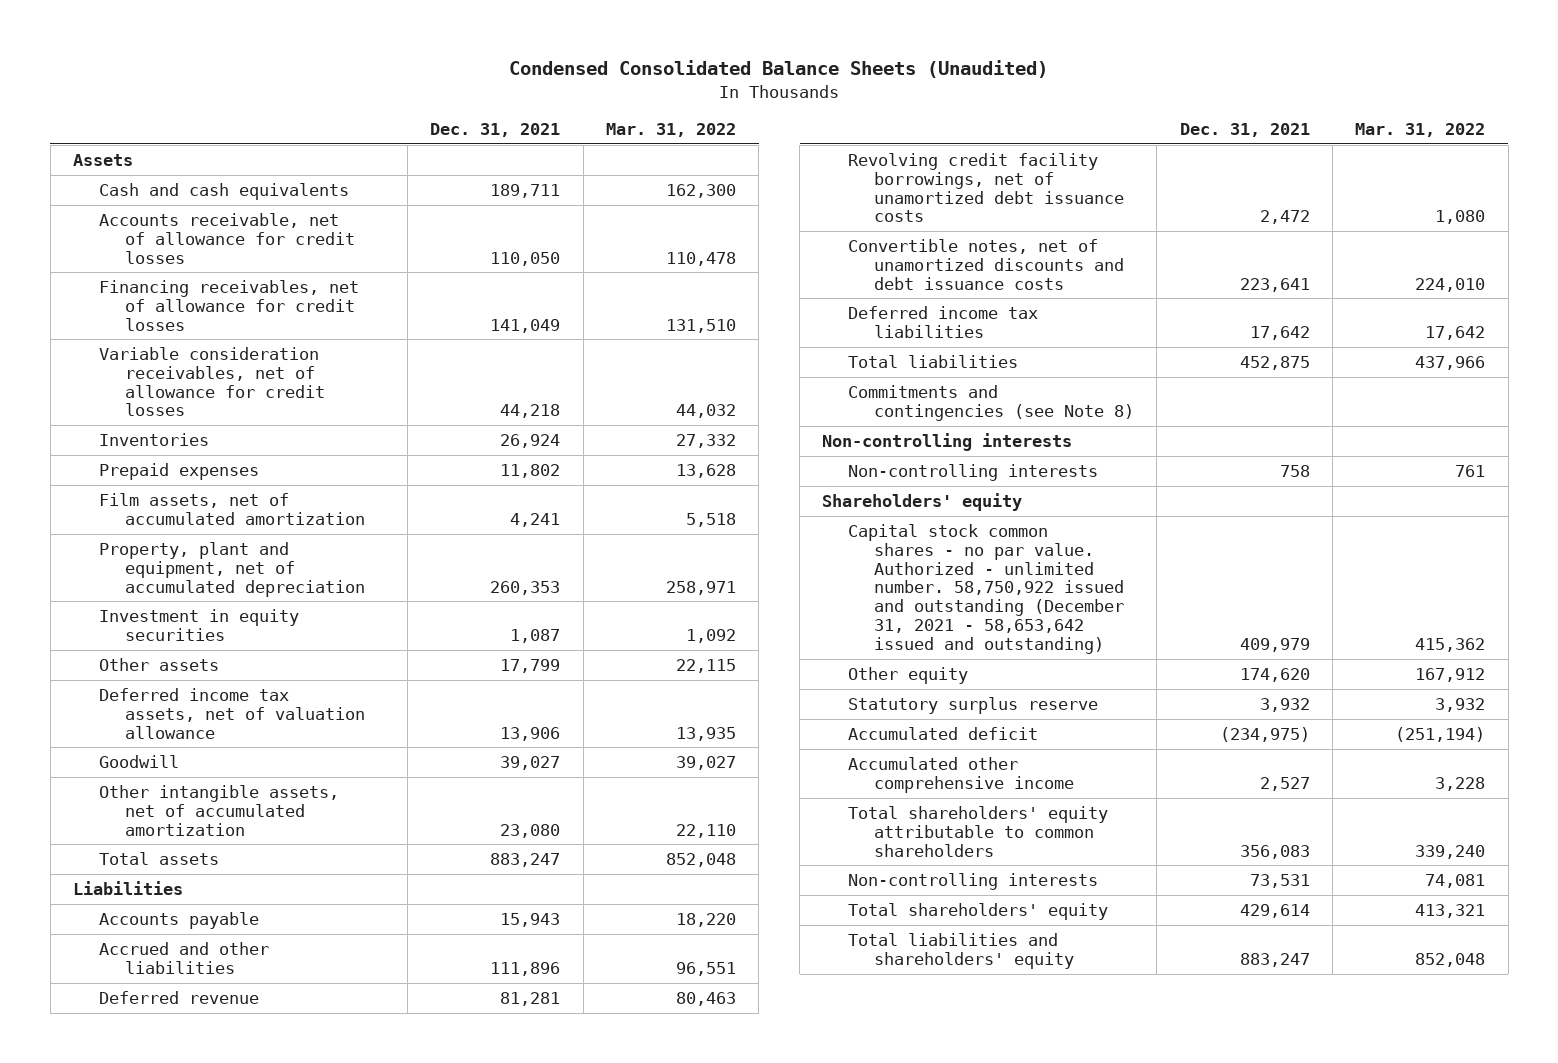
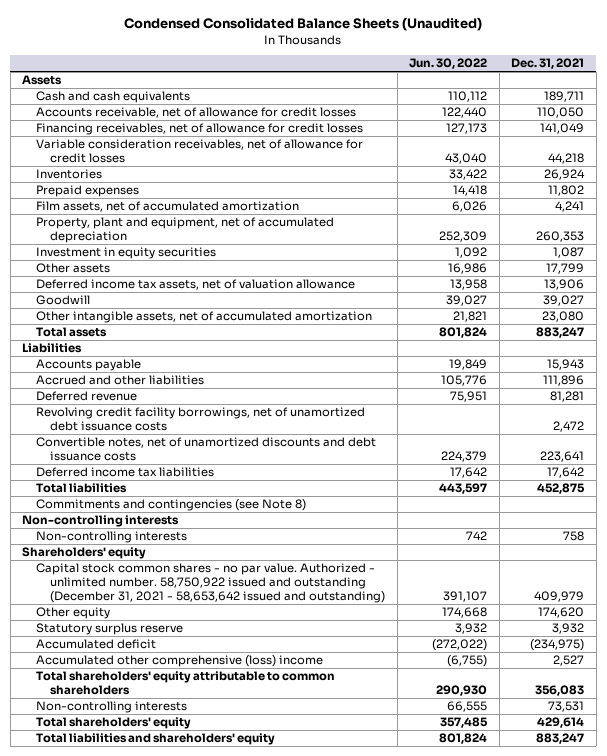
[605,122,736,137] Mar. 31, 2022 -> none
none -> [409,58,488,70] Jun. 30, 2022
[848,756,1075,793] Accumulated other comprehensive income -> [36,655,324,668] Accumulated other comprehensive (loss) income

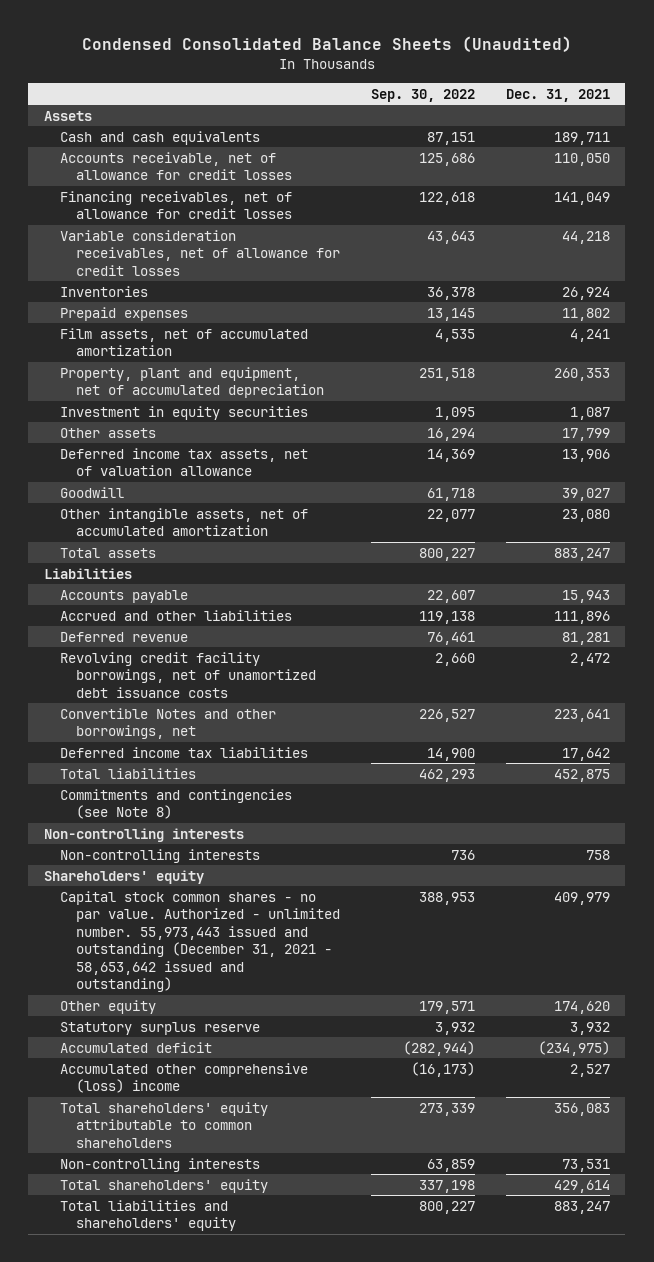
[409,58,488,70] Jun. 30, 2022 -> none
none -> [370,88,475,102] Sep. 30, 2022
[36,437,377,461] Convertible notes, net of unamortized discounts and debt issuance costs -> [59,707,276,740] Convertible Notes and other borrowings, net
[36,563,386,603] Capital stock common shares - no par value. Authorized - unlimited number. 58,750,922 issued and outstanding (December 31, 2021 - 58,653,642 issued and outstanding) -> [59,890,340,993] Capital stock common shares - no par value. Authorized - unlimited number. 55,973,443 issued and outstanding (December 31, 2021 - 58,653,642 issued and outstanding)

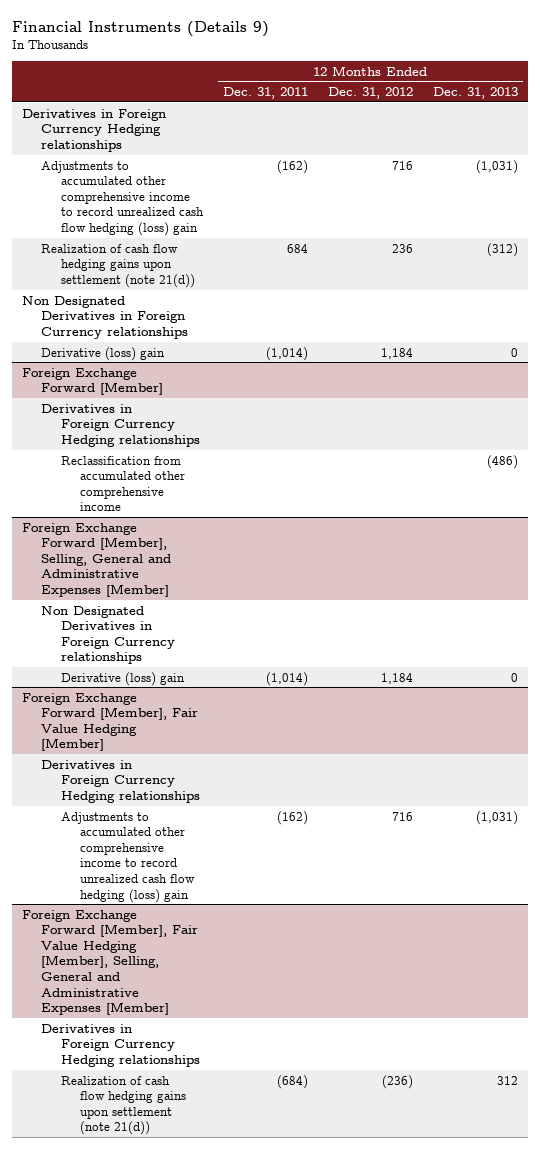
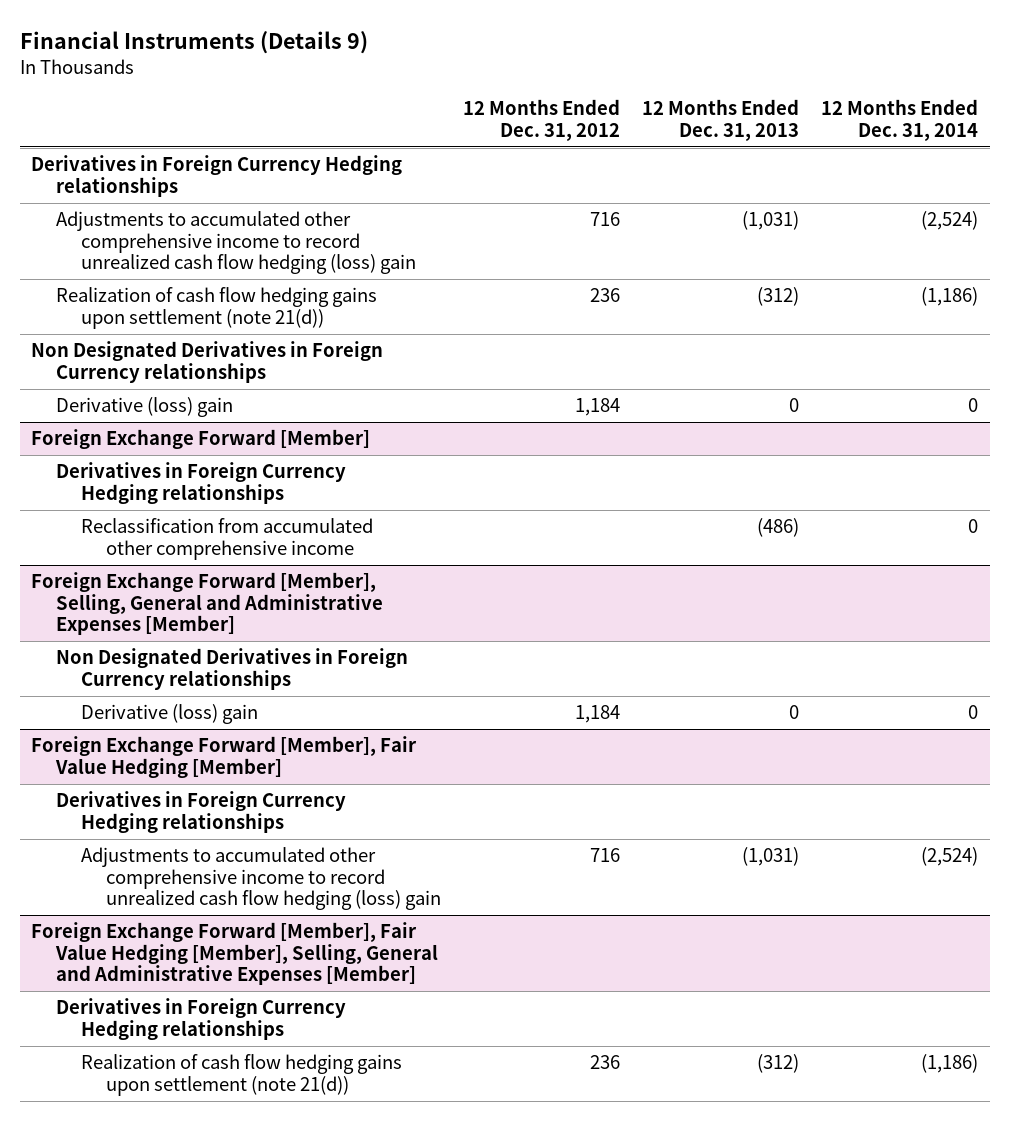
[222,87,308,100] Dec. 31, 2011 -> none
none -> [821,99,979,141] 12 Months Ended Dec. 31, 2014
[381,1074,413,1089] (236) -> [590,1055,621,1070] 236
[496,1075,518,1085] 312 -> [757,1054,800,1074] (312)

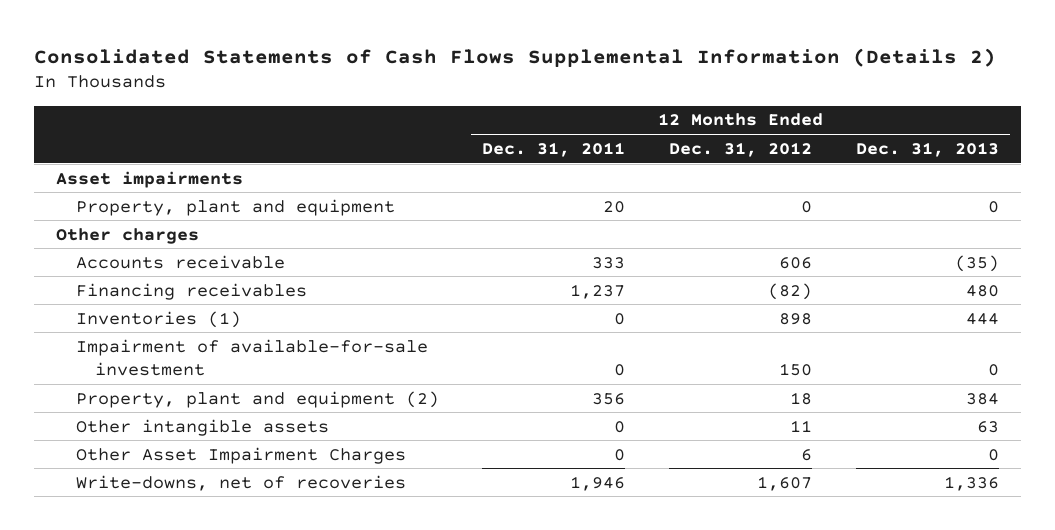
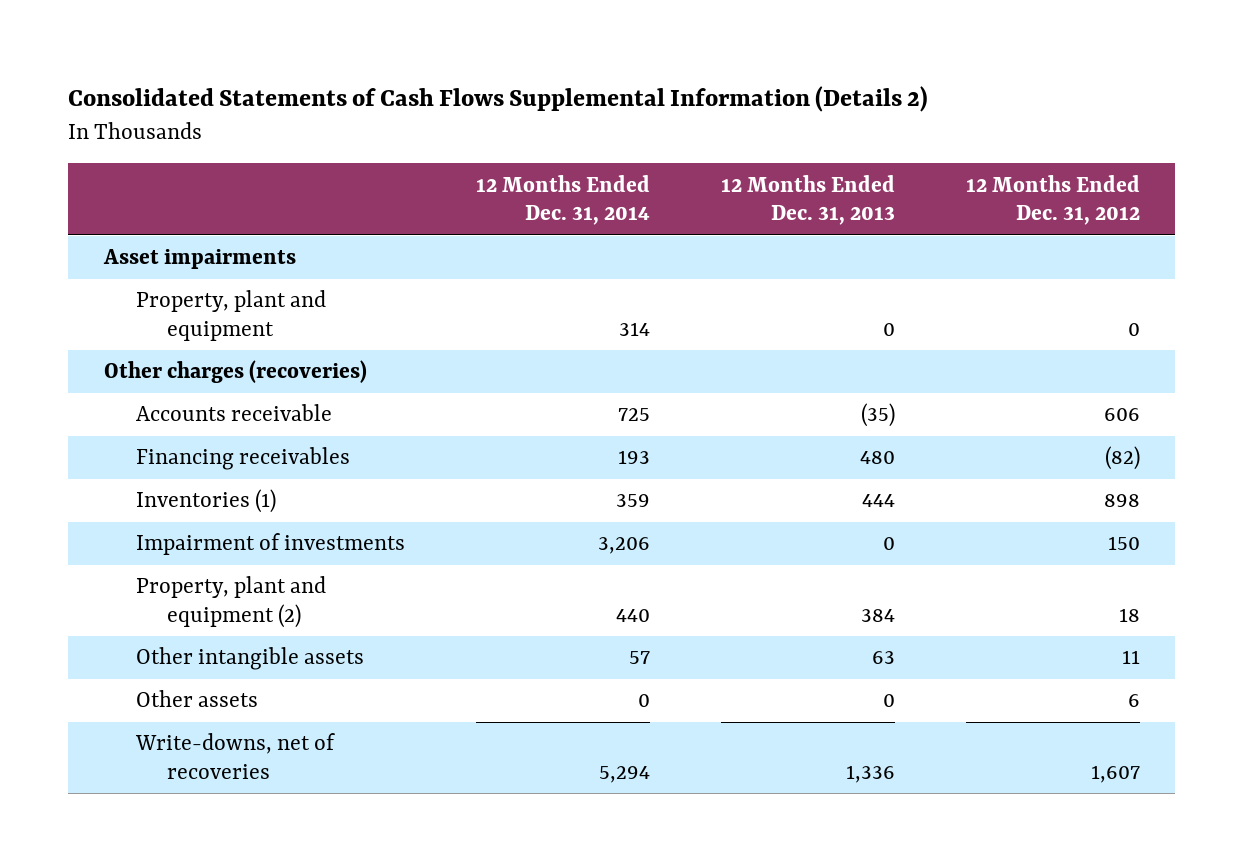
[482,141,626,157] Dec. 31, 2011 -> none
none -> [475,174,650,226] 12 Months Ended Dec. 31, 2014
[55,227,199,244] Other charges -> [103,360,367,384] Other charges (recoveries)
[75,338,428,377] Impairment of available-for-sale investment -> [135,533,405,556] Impairment of investments
[75,446,406,464] Other Asset Impairment Charges -> [135,690,258,708] Other assets

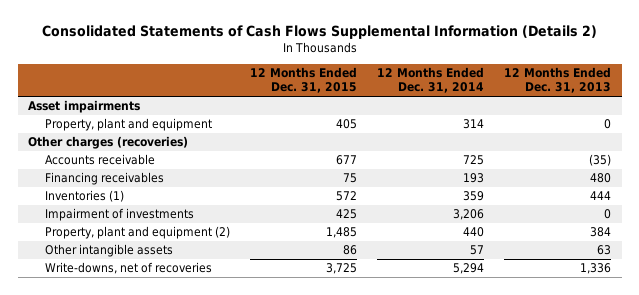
[965,174,1140,226] 12 Months Ended Dec. 31, 2012 -> none
none -> [250,67,358,94] 12 Months Ended Dec. 31, 2015
[135,690,258,708] Other assets -> none

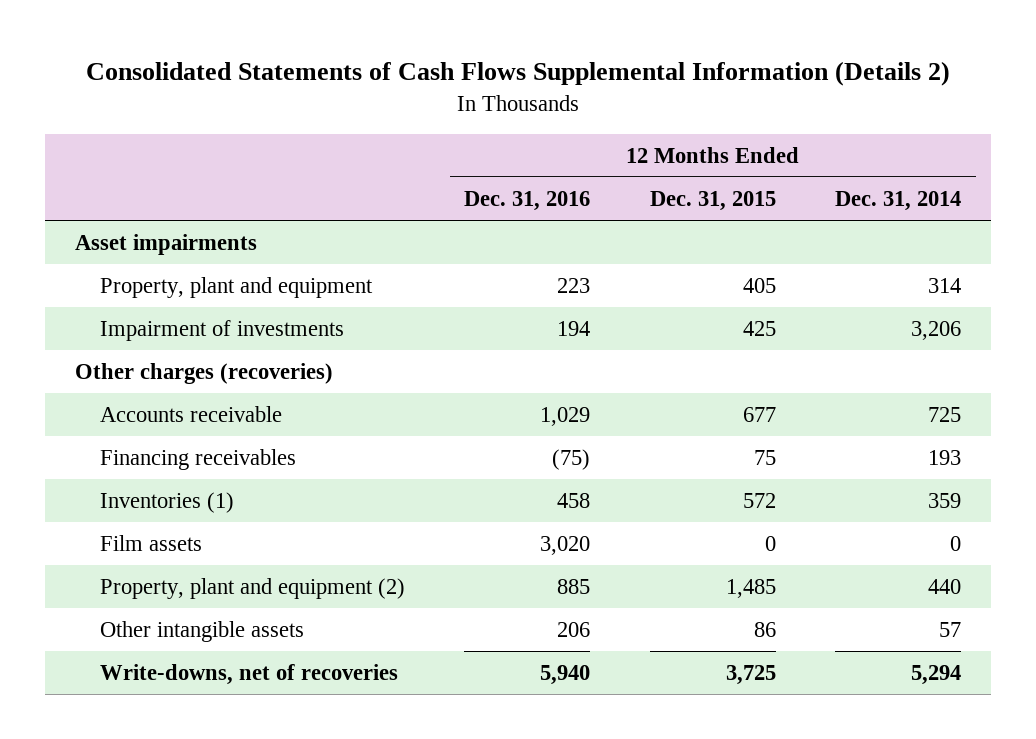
[504,67,612,94] 12 Months Ended Dec. 31, 2013 -> none
none -> [464,190,591,211] Dec. 31, 2016
[45,208,195,222] Impairment of investments -> [100,319,345,341] Impairment of investments
none -> [100,534,203,551] Film assets

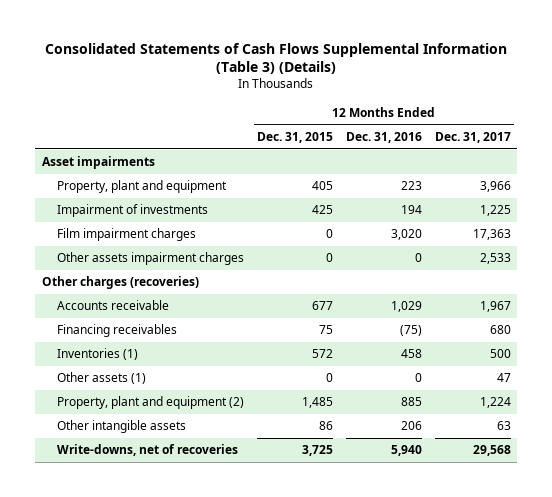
[86,61,951,87] Consolidated Statements of Cash Flows Supplemental Information (Details 2) -> [45,42,508,75] Consolidated Statements of Cash Flows Supplemental Information (Table 3) (Details)
[835,190,962,211] Dec. 31, 2014 -> none
none -> [434,131,511,143] Dec. 31, 2017
none -> [56,228,196,242] Film impairment charges
none -> [56,252,244,266] Other assets impairment charges
[100,534,203,551] Film assets -> none
none -> [56,372,146,385] Other assets (1)

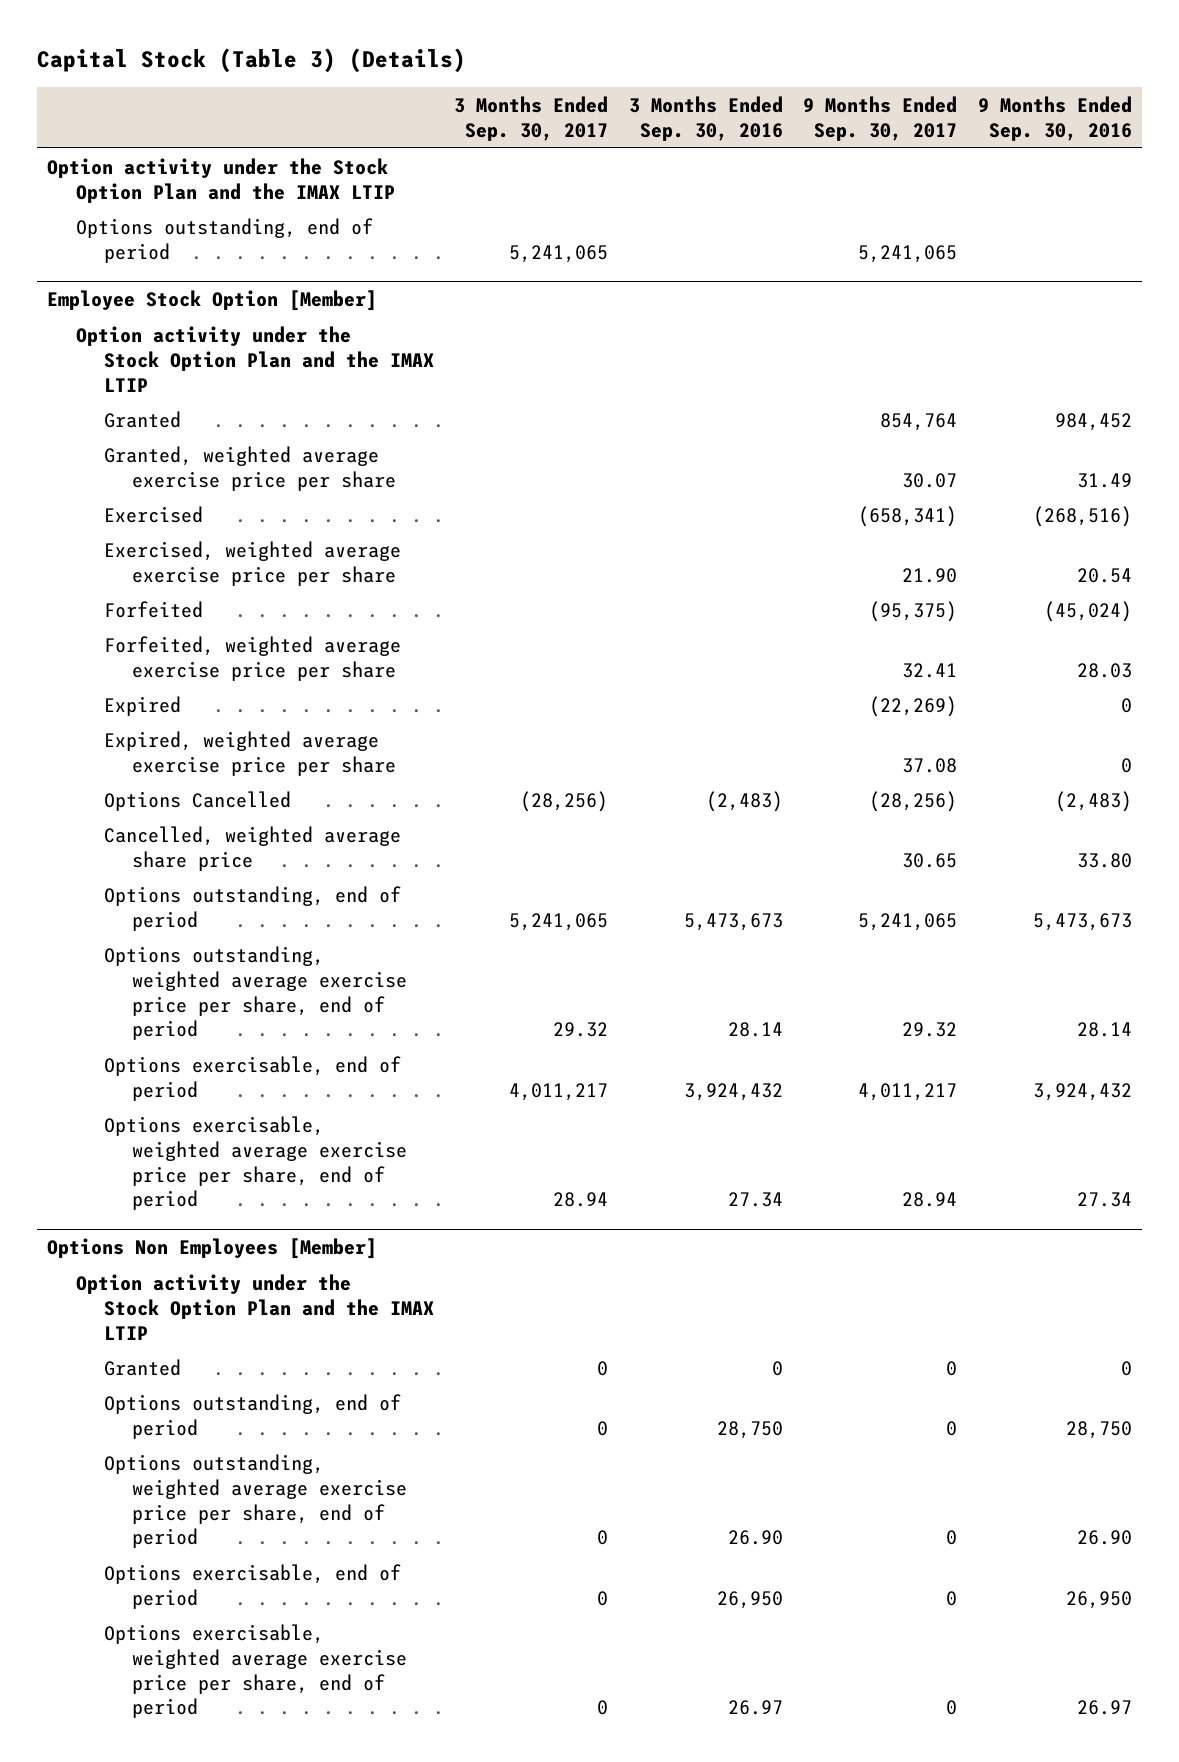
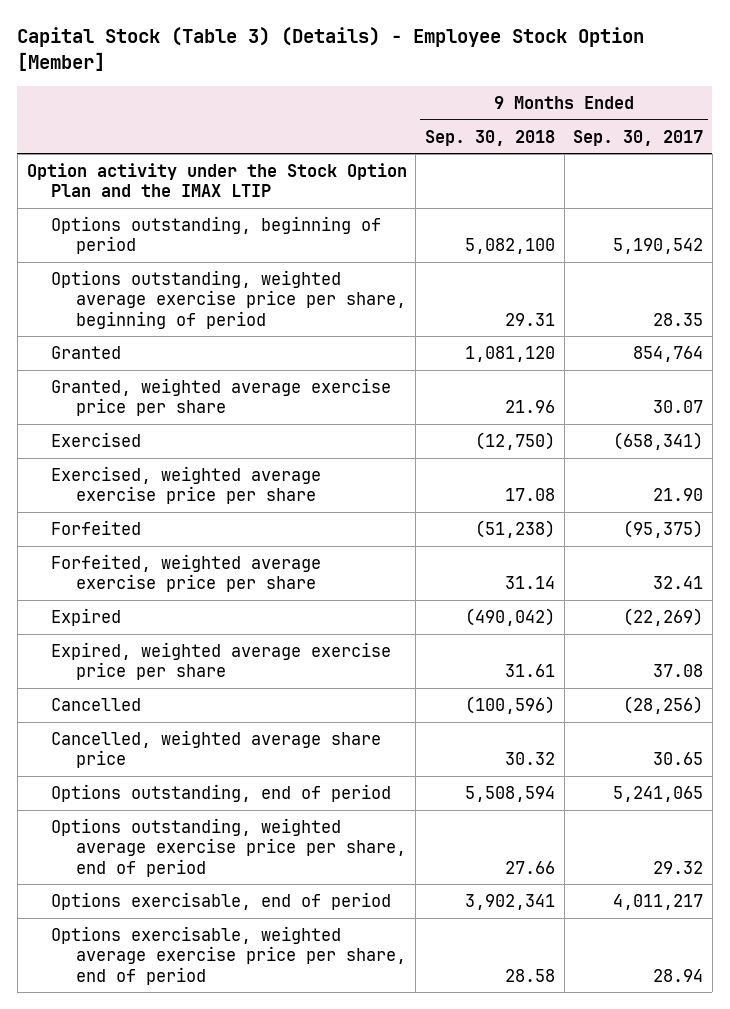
[37,48,467,74] Capital Stock (Table 3) (Details) -> [17,27,645,72] Capital Stock (Table 3) (Details) - Employee Stock Option [Member]
[454,95,609,141] 3 Months Ended Sep. 30, 2017 -> none
[628,95,783,141] 3 Months Ended Sep. 30, 2016 -> none
[977,95,1132,141] 9 Months Ended Sep. 30, 2016 -> none
none -> [424,129,555,146] Sep. 30, 2018
[47,290,378,312] Employee Stock Option [Member] -> none
[75,325,434,392] Option activity under the Stock Option Plan and the IMAX LTIP -> none
[75,217,373,263] Options outstanding, end of period -> [51,215,382,255] Options outstanding, beginning of period
[858,244,958,263] 5,241,065 -> [613,238,704,255] 5,190,542
none -> [51,269,407,329] Options outstanding, weighted average exercise price per share, beginning of period
[103,790,291,811] Options Cancelled -> [51,697,142,711] Cancelled
[47,1238,378,1260] Options Non Employees [Member] -> none
[75,1273,434,1340] Option activity under the Stock Option Plan and the IMAX LTIP -> none
[103,1358,181,1376] Granted -> none
[103,1393,401,1439] Options outstanding, end of period -> none
[103,1453,408,1549] Options outstanding, weighted average exercise price per share, end of period -> none
[103,1563,401,1609] Options exercisable, end of period -> none
[103,1623,408,1719] Options exercisable, weighted average exercise price per share, end of period -> none

